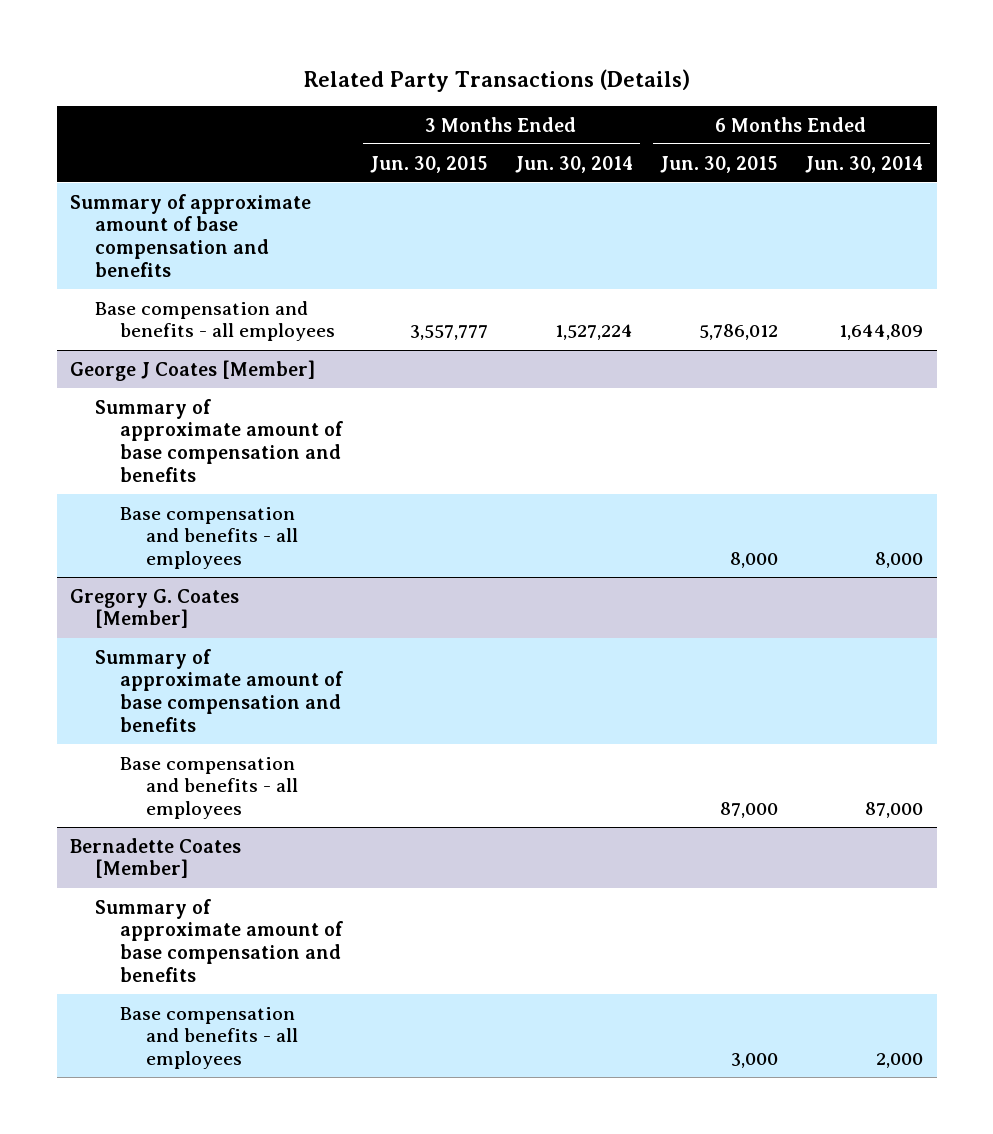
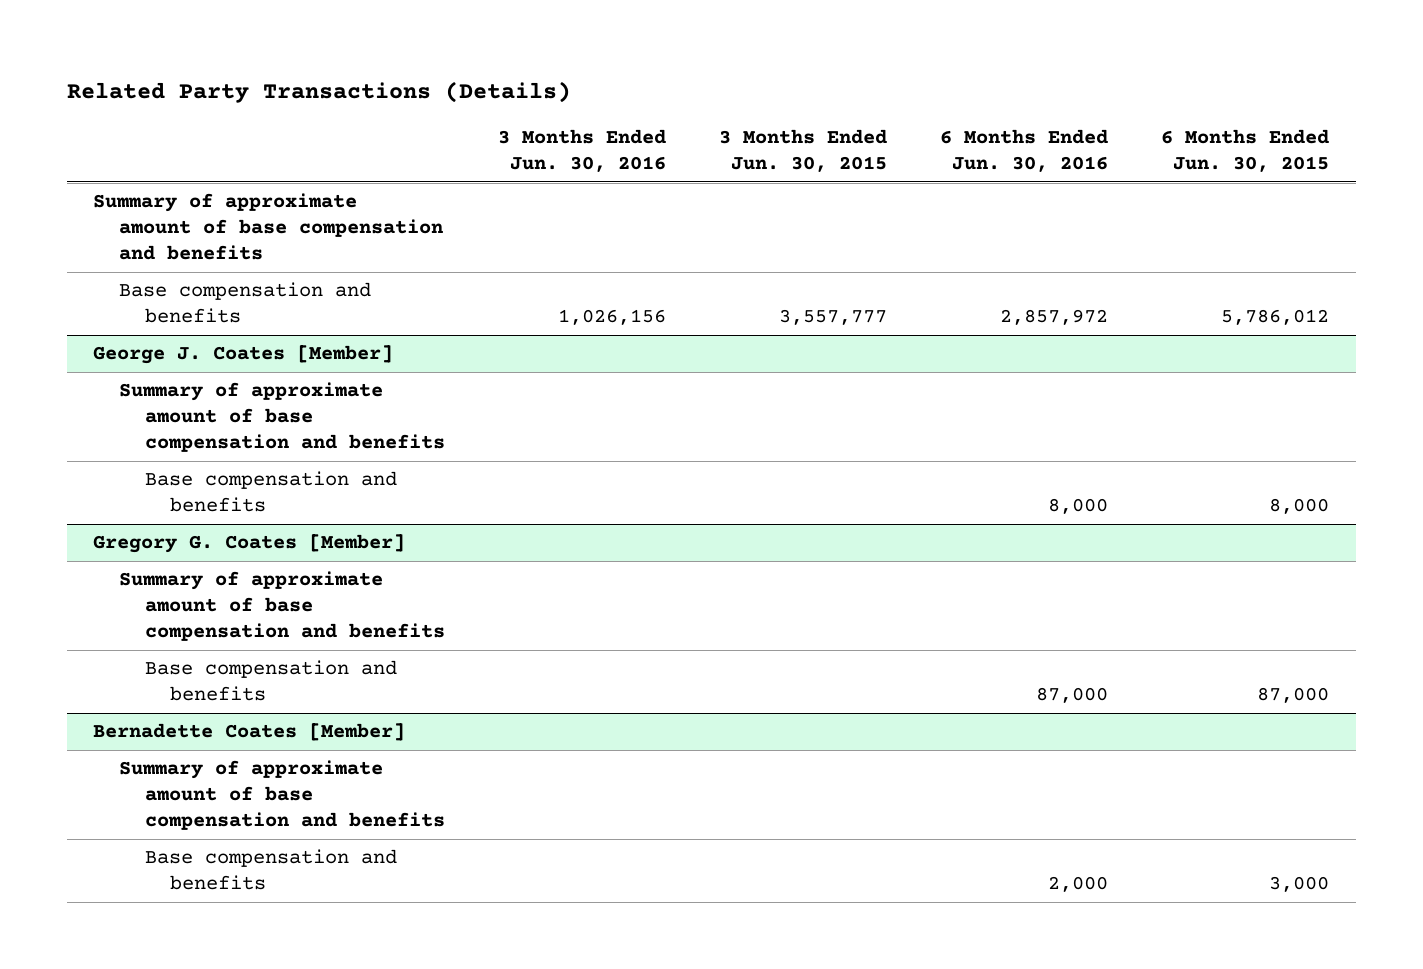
[514,155,633,173] Jun. 30, 2014 -> none
[804,155,923,173] Jun. 30, 2014 -> none
none -> [497,129,666,173] 3 Months Ended Jun. 30, 2016
none -> [940,129,1109,173] 6 Months Ended Jun. 30, 2016
[95,300,336,342] Base compensation and benefits - all employees -> [118,282,371,324] Base compensation and benefits
[70,359,316,381] George J Coates [Member] -> [93,345,394,365] George J. Coates [Member]
[120,506,298,569] Base compensation and benefits - all employees -> [144,471,397,513] Base compensation and benefits
[120,756,298,819] Base compensation and benefits - all employees -> [144,660,397,702] Base compensation and benefits
[120,1006,298,1069] Base compensation and benefits - all employees -> [144,849,397,891] Base compensation and benefits

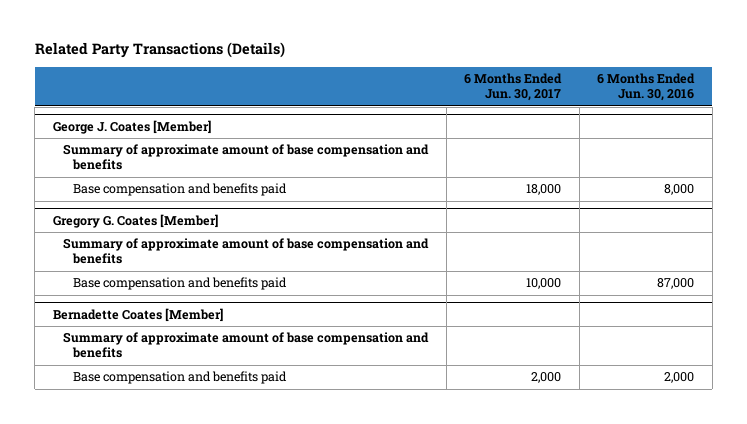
[497,129,666,173] 3 Months Ended Jun. 30, 2016 -> none
[719,129,888,173] 3 Months Ended Jun. 30, 2015 -> none
[1161,129,1330,173] 6 Months Ended Jun. 30, 2015 -> none
none -> [464,73,563,102] 6 Months Ended Jun. 30, 2017
[93,193,443,261] Summary of approximate amount of base compensation and benefits -> none
[118,282,371,324] Base compensation and benefits -> none
[144,471,397,513] Base compensation and benefits -> [73,183,288,197] Base compensation and benefits paid
[144,660,397,702] Base compensation and benefits -> [73,277,288,291] Base compensation and benefits paid
[144,849,397,891] Base compensation and benefits -> [73,371,288,385] Base compensation and benefits paid

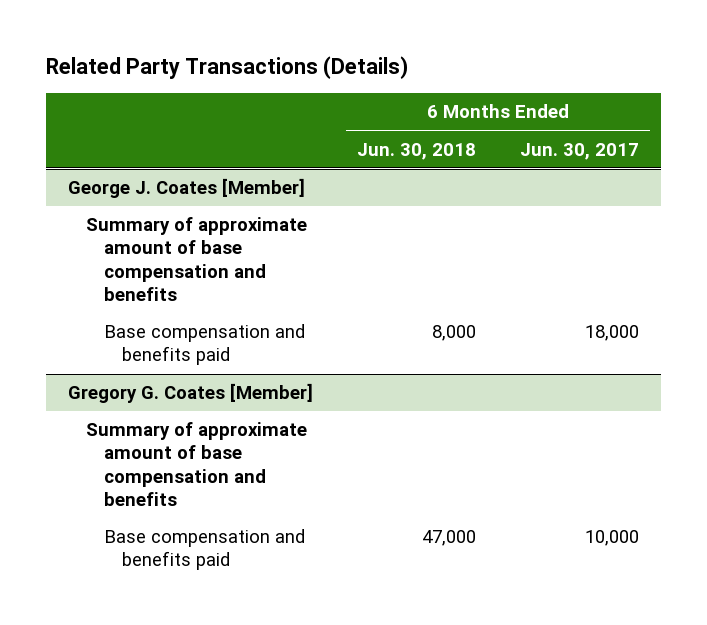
[597,73,696,102] 6 Months Ended Jun. 30, 2016 -> none
none -> [356,142,476,160] Jun. 30, 2018
[52,307,223,322] Bernadette Coates [Member] -> none
[63,332,430,359] Summary of approximate amount of base compensation and benefits -> none
[73,371,288,385] Base compensation and benefits paid -> none

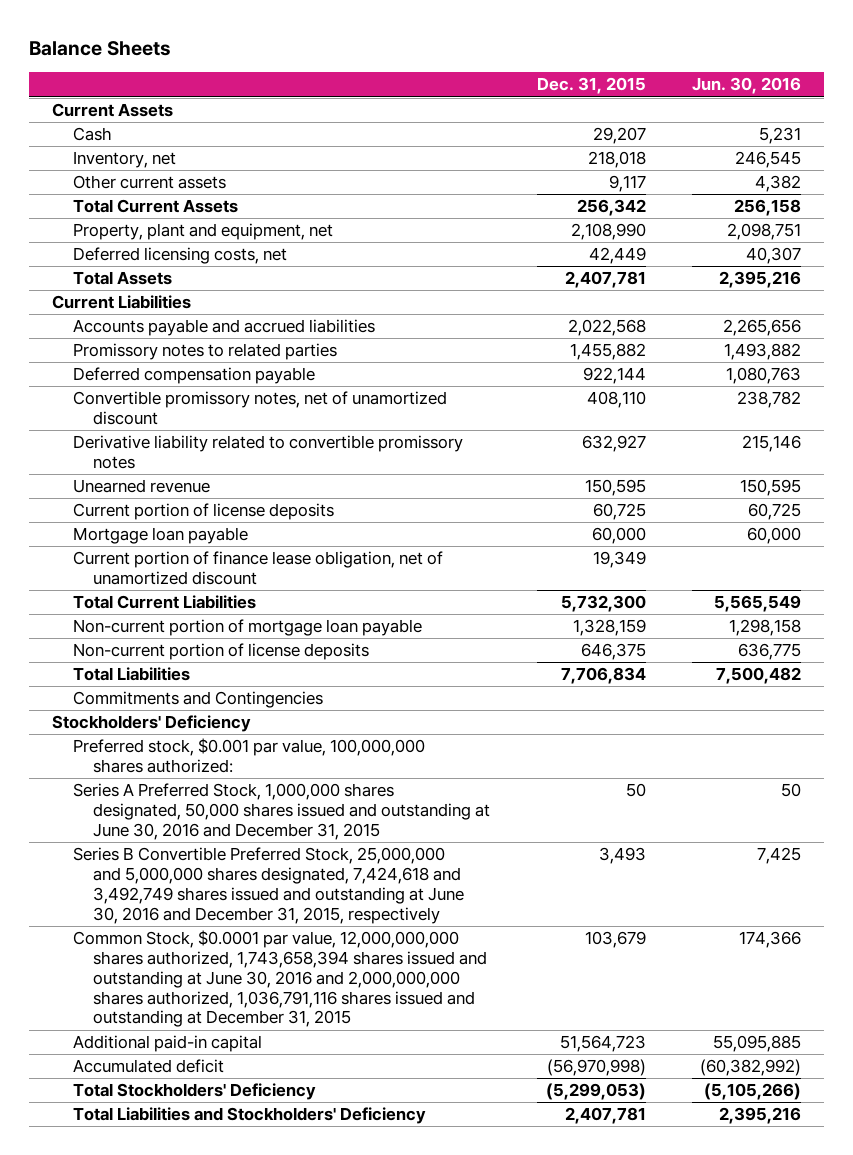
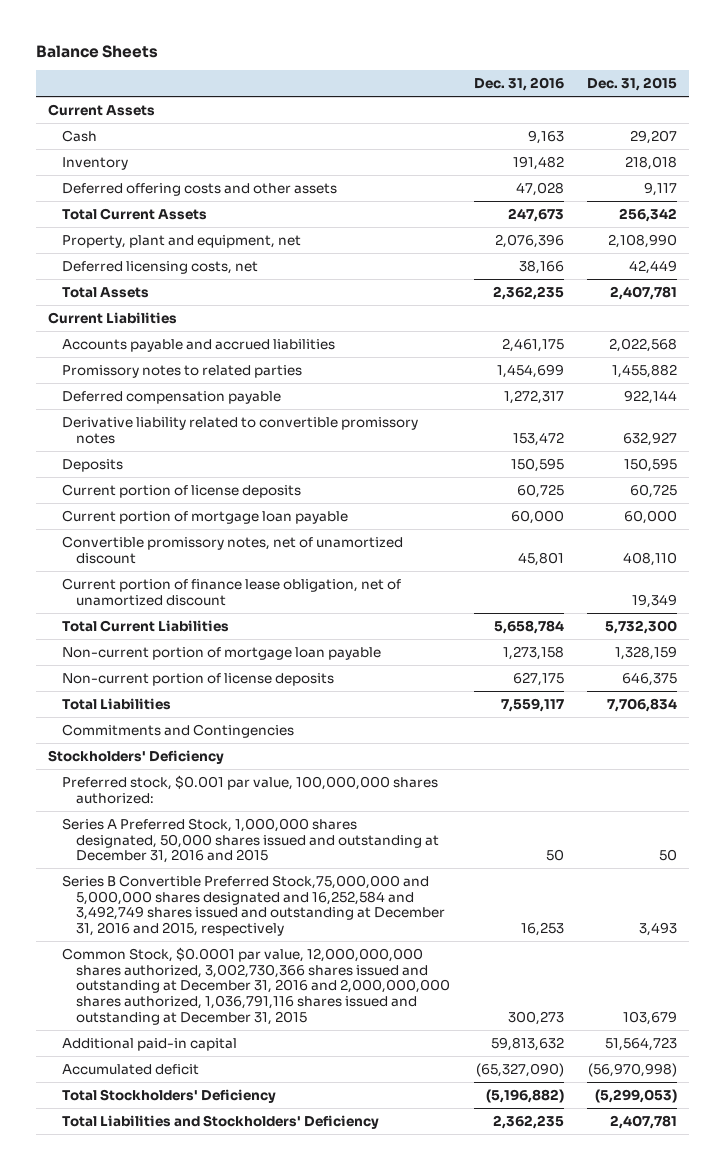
[691,77,801,95] Jun. 30, 2016 -> none
none -> [473,77,564,92] Dec. 31, 2016
[72,151,176,169] Inventory, net -> [62,156,129,170] Inventory
[72,175,226,190] Other current assets -> [62,182,338,196] Deferred offering costs and other assets
[72,479,210,494] Unearned revenue -> [62,458,124,472] Deposits
[72,527,248,545] Mortgage loan payable -> [62,509,349,524] Current portion of mortgage loan payable
[72,391,447,426] Convertible promissory notes, net of unamortized discount -> [62,535,404,564] Convertible promissory notes, net of unamortized discount
[72,783,491,840] Series A Preferred Stock, 1,000,000 shares designated, 50,000 shares issued and outstanding at June 30, 2016 and December 31, 2015 -> [62,817,440,864] Series A Preferred Stock, 1,000,000 shares designated, 50,000 shares issued and outstanding at December 31, 2016 and 2015
[72,847,465,924] Series B Convertible Preferred Stock, 25,000,000 and 5,000,000 shares designated, 7,424,618 and 3,492,749 shares issued and outstanding at June 30, 2016 and December 31, 2015, respectively -> [62,874,446,936] Series B Convertible Preferred Stock,75,000,000 and 5,000,000 shares designated and 16,252,584 and 3,492,749 shares issued and outstanding at December 31, 2016 and 2015, respectively
[72,930,488,1028] Common Stock, $0.0001 par value, 12,000,000,000 shares authorized, 1,743,658,394 shares issued and outstanding at June 30, 2016 and 2,000,000,000 shares authorized, 1,036,791,116 shares issued and outstanding at December 31, 2015 -> [62,946,451,1025] Common Stock, $0.0001 par value, 12,000,000,000 shares authorized, 3,002,730,366 shares issued and outstanding at December 31, 2016 and 2,000,000,000 shares authorized, 1,036,791,116 shares issued and outstanding at December 31, 2015

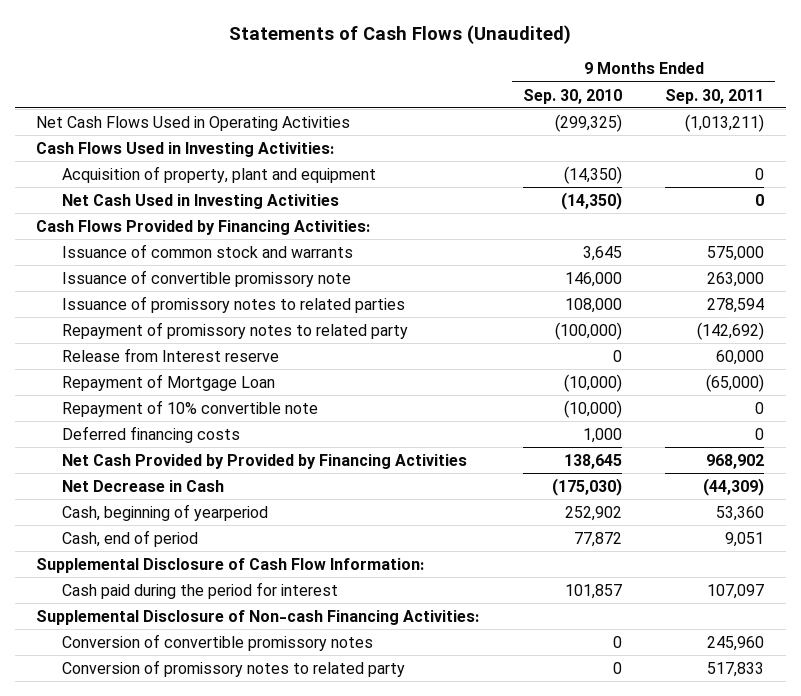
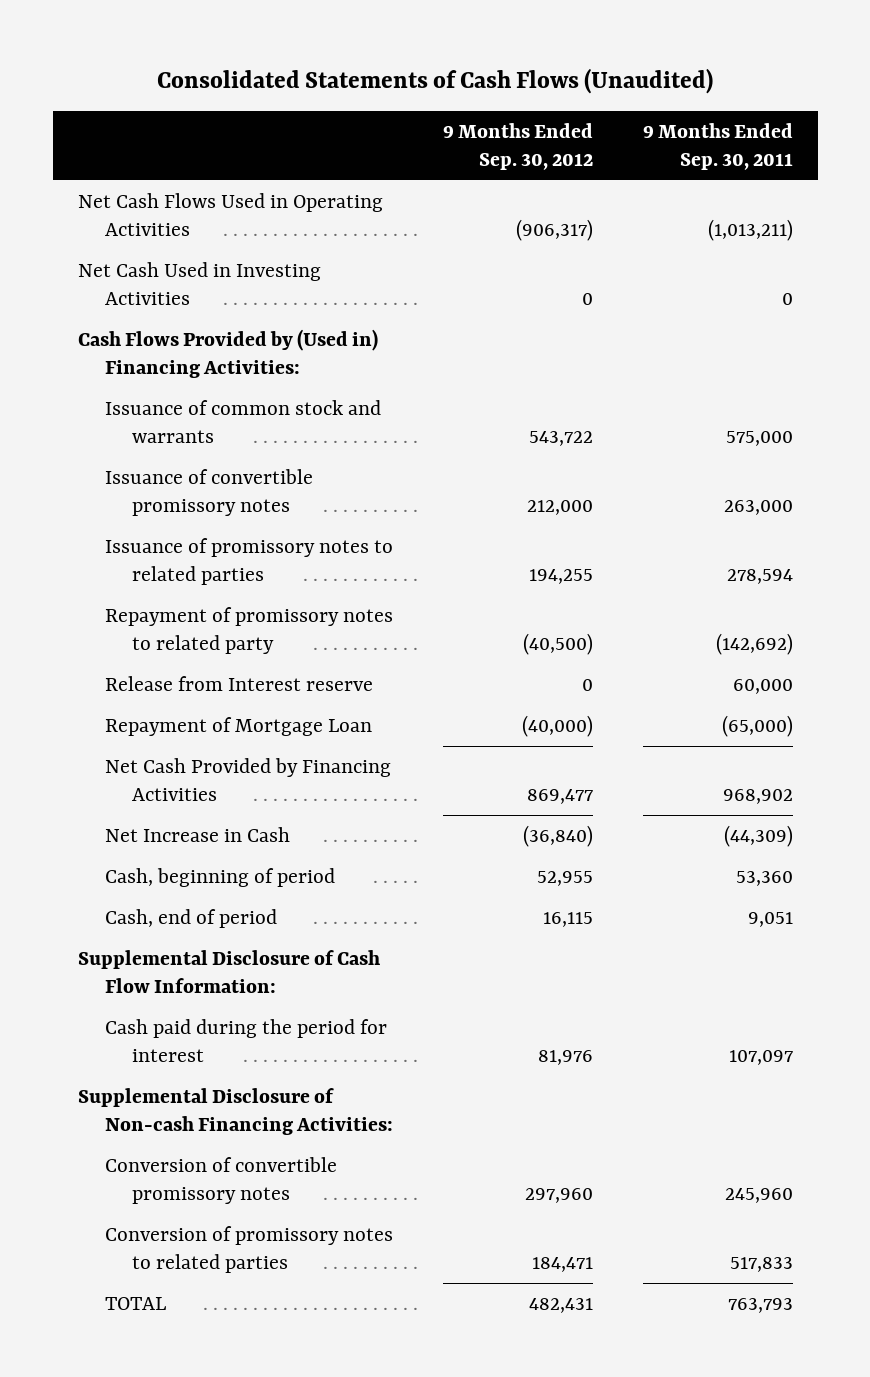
[229,24,572,44] Statements of Cash Flows (Unaudited) -> [157,68,714,95] Consolidated Statements of Cash Flows (Unaudited)
[522,88,622,104] Sep. 30, 2010 -> none
none -> [442,123,593,170] 9 Months Ended Sep. 30, 2012
[36,141,335,157] Cash Flows Used in Investing Activities: -> none
[61,165,376,183] Acquisition of property, plant and equipment -> none
[36,219,371,235] Cash Flows Provided by Financing Activities: -> [77,329,378,378] Cash Flows Provided by (Used in) Financing Activities:
[61,269,351,287] Issuance of convertible promissory note -> [104,469,313,516] Issuance of convertible promissory notes
[61,399,318,417] Repayment of 10% convertible note -> none
[61,425,240,443] Deferred financing costs -> none
[61,453,467,469] Net Cash Provided by Provided by Financing Activities -> [104,758,391,801] Net Cash Provided by Financing Activities
[61,479,224,492] Net Decrease in Cash -> [104,827,290,843] Net Increase in Cash
[61,503,268,521] Cash, beginning of yearperiod -> [104,868,335,888] Cash, beginning of period
[61,659,405,677] Conversion of promissory notes to related party -> [104,1226,393,1273] Conversion of promissory notes to related parties
none -> [104,1297,166,1311] TOTAL

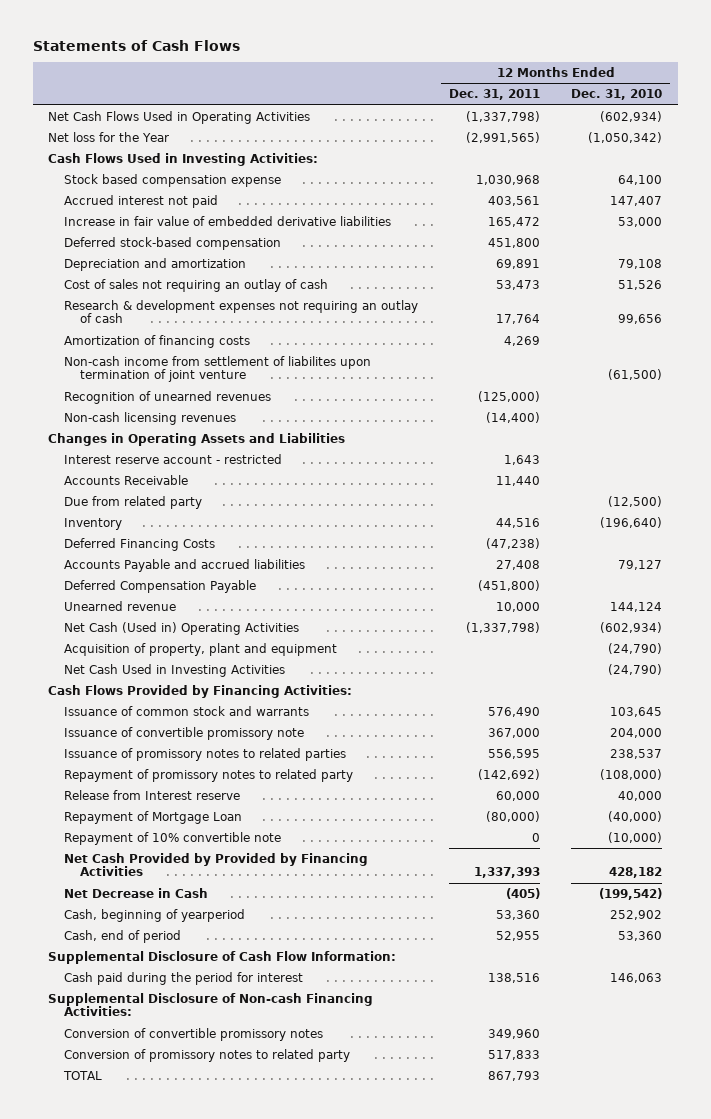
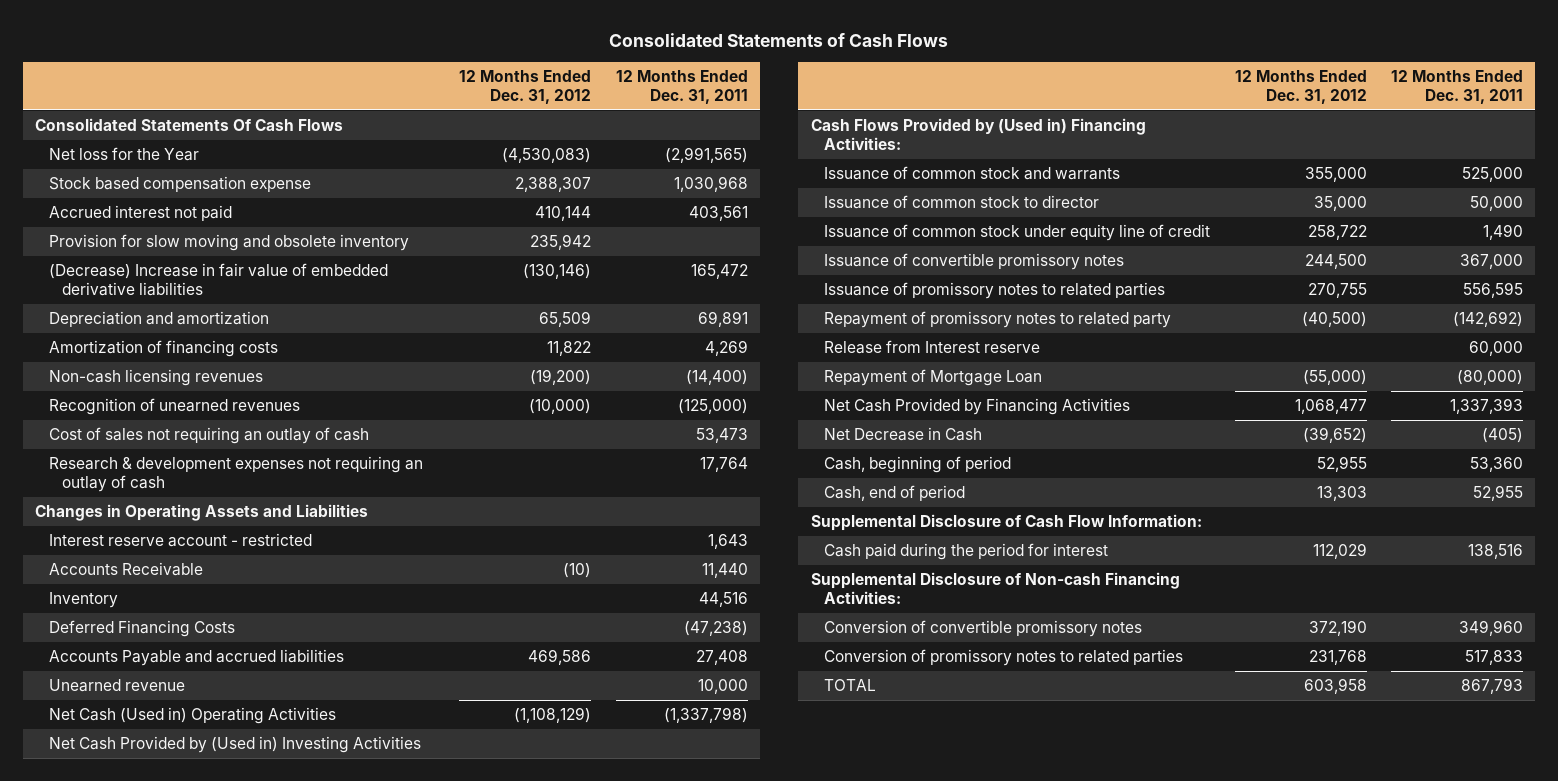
[32,39,240,51] Statements of Cash Flows -> [609,32,949,47] Consolidated Statements of Cash Flows
[571,89,663,101] Dec. 31, 2010 -> none
none -> [459,70,592,105] 12 Months Ended Dec. 31, 2012
[48,110,311,124] Net Cash Flows Used in Operating Activities -> none
none -> [35,117,344,131] Consolidated Statements Of Cash Flows
[48,152,319,166] Cash Flows Used in Investing Activities: -> none
[64,236,282,250] Deferred stock-based compensation -> none
none -> [48,233,409,251] Provision for slow moving and obsolete inventory
[64,215,392,226] Increase in fair value of embedded derivative liabilities -> [48,262,388,296] (Decrease) Increase in fair value of embedded derivative liabilities
[64,355,372,383] Non-cash income from settlement of liabilites upon termination of joint venture -> none
[64,390,272,404] Recognition of unearned revenues -> [48,397,300,415] Recognition of unearned revenues
[64,278,329,292] Cost of sales not requiring an outlay of cash -> [48,426,369,444] Cost of sales not requiring an outlay of cash
[64,299,419,324] Research & development expenses not requiring an outlay of cash -> [48,455,423,492] Research & development expenses not requiring an outlay of cash
[64,495,203,509] Due from related party -> none
[64,579,257,593] Deferred Compensation Payable -> none
[64,642,338,656] Acquisition of property, plant and equipment -> none
[64,663,286,677] Net Cash Used in Investing Activities -> [48,735,421,753] Net Cash Provided by (Used in) Investing Activities
[48,684,353,698] Cash Flows Provided by Financing Activities: -> [810,117,1146,150] Cash Flows Provided by (Used in) Financing Activities:
[488,706,541,717] 576,490 -> [1462,166,1524,182] 525,000
none -> [824,194,1100,209] Issuance of common stock to director
none -> [824,223,1211,241] Issuance of common stock under equity line of credit
[64,726,305,740] Issuance of convertible promissory note -> [824,252,1125,270] Issuance of convertible promissory notes
[64,831,282,845] Repayment of 10% convertible note -> none
[64,852,369,877] Net Cash Provided by Provided by Financing Activities -> [824,397,1131,415] Net Cash Provided by Financing Activities
[64,908,246,922] Cash, beginning of yearperiod -> [824,455,1012,473] Cash, beginning of period
[64,1048,351,1062] Conversion of promissory notes to related party -> [824,648,1184,666] Conversion of promissory notes to related parties

